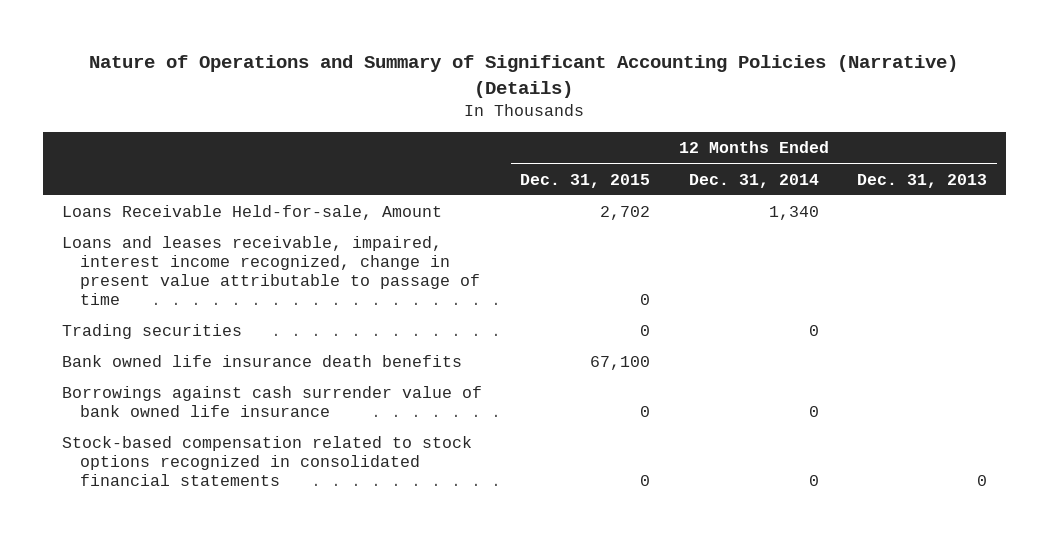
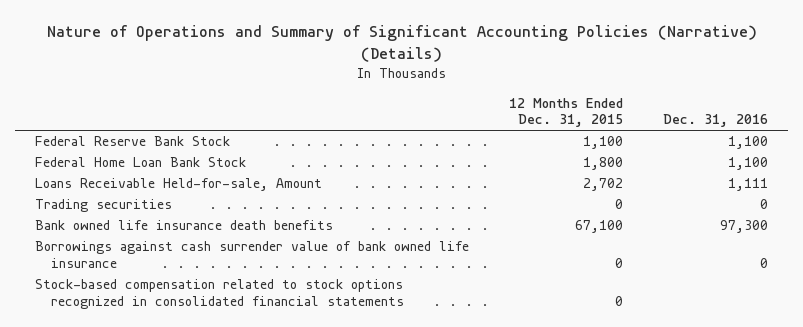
[688,173,819,188] Dec. 31, 2014 -> none
[857,173,988,188] Dec. 31, 2013 -> none
none -> [663,114,769,128] Dec. 31, 2016
none -> [35,136,231,147] Federal Reserve Bank Stock
none -> [35,157,247,168] Federal Home Loan Bank Stock
[61,236,480,305] Loans and leases receivable, impaired, interest income recognized, change in present value attributable to passage of time -> none

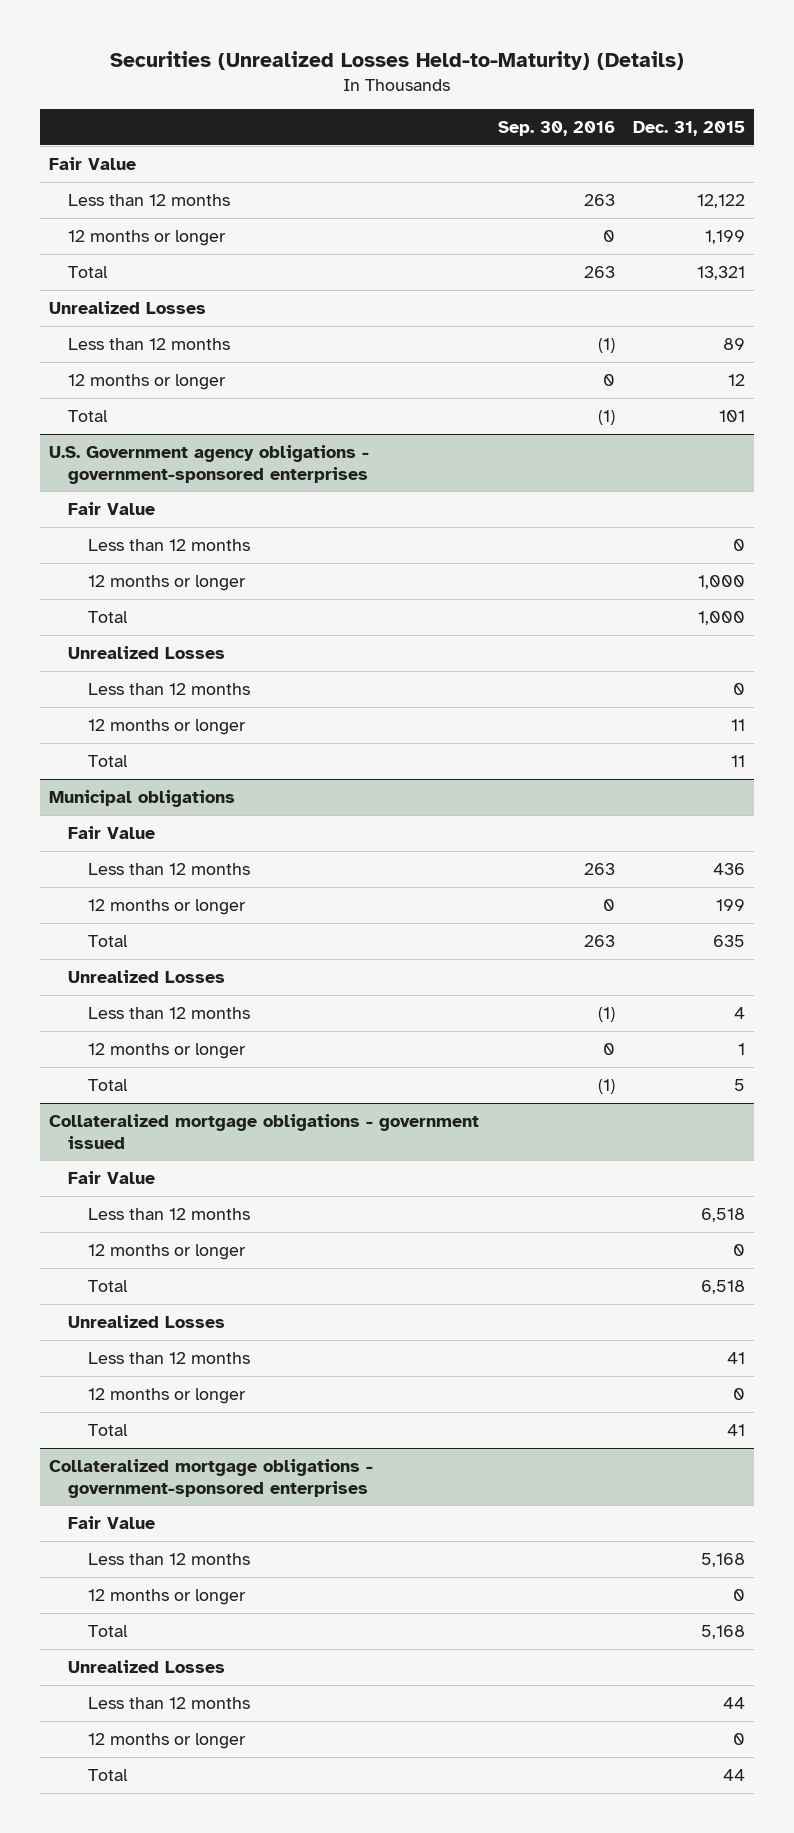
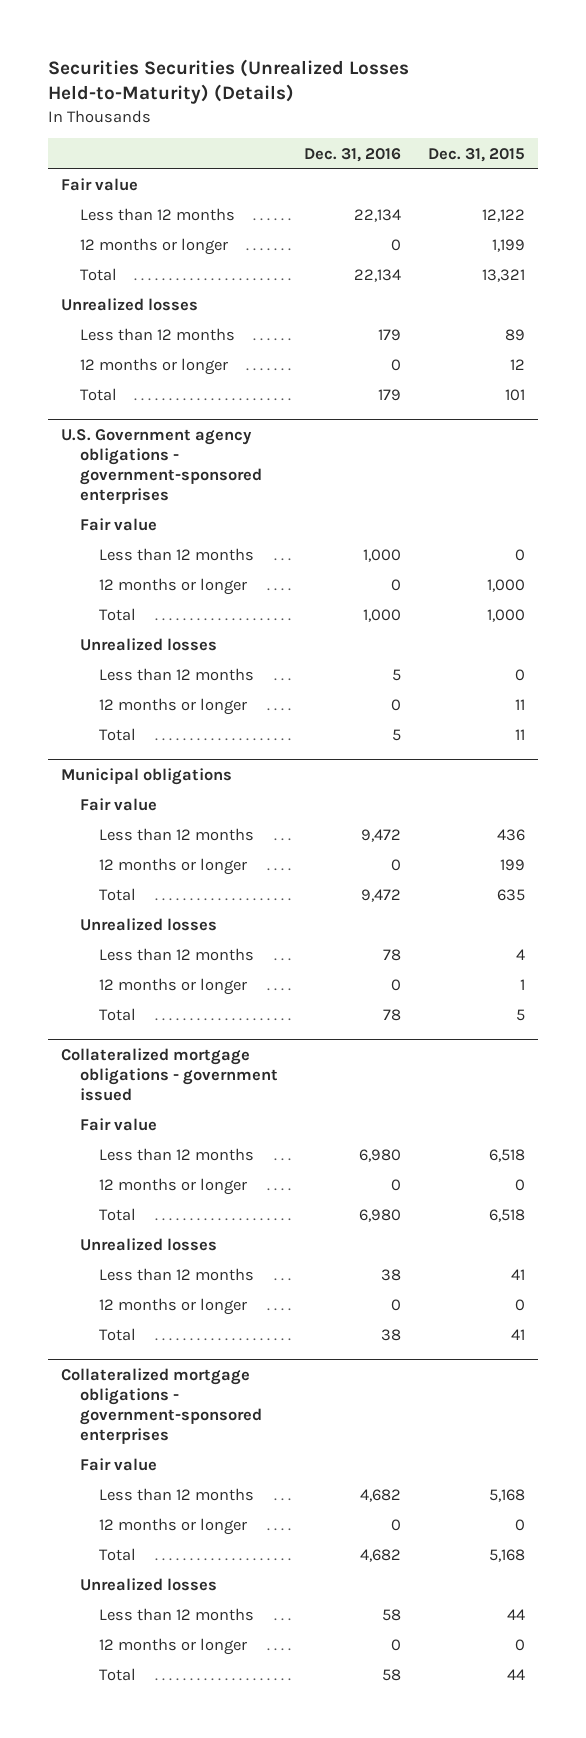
[110,51,685,71] Securities (Unrealized Losses Held-to-Maturity) (Details) -> [47,58,409,105] Securities Securities (Unrealized Losses Held-to-Maturity) (Details)
[497,120,615,136] Sep. 30, 2016 -> none
none -> [304,147,402,162] Dec. 31, 2016
[49,156,137,170] Fair Value -> [61,178,139,192] Fair value
[49,300,207,314] Unrealized Losses -> [61,298,199,312] Unrealized losses
[68,501,156,515] Fair Value -> [79,518,157,532] Fair value
[68,645,226,659] Unrealized Losses -> [79,638,217,652] Unrealized losses
[68,825,156,839] Fair Value -> [79,798,157,812] Fair value
[68,969,226,983] Unrealized Losses -> [79,918,217,932] Unrealized losses
[68,1170,156,1184] Fair Value -> [79,1118,157,1132] Fair value
[68,1314,226,1328] Unrealized Losses -> [79,1238,217,1252] Unrealized losses
[68,1515,156,1529] Fair Value -> [79,1458,157,1472] Fair value
[68,1659,226,1673] Unrealized Losses -> [79,1578,217,1592] Unrealized losses

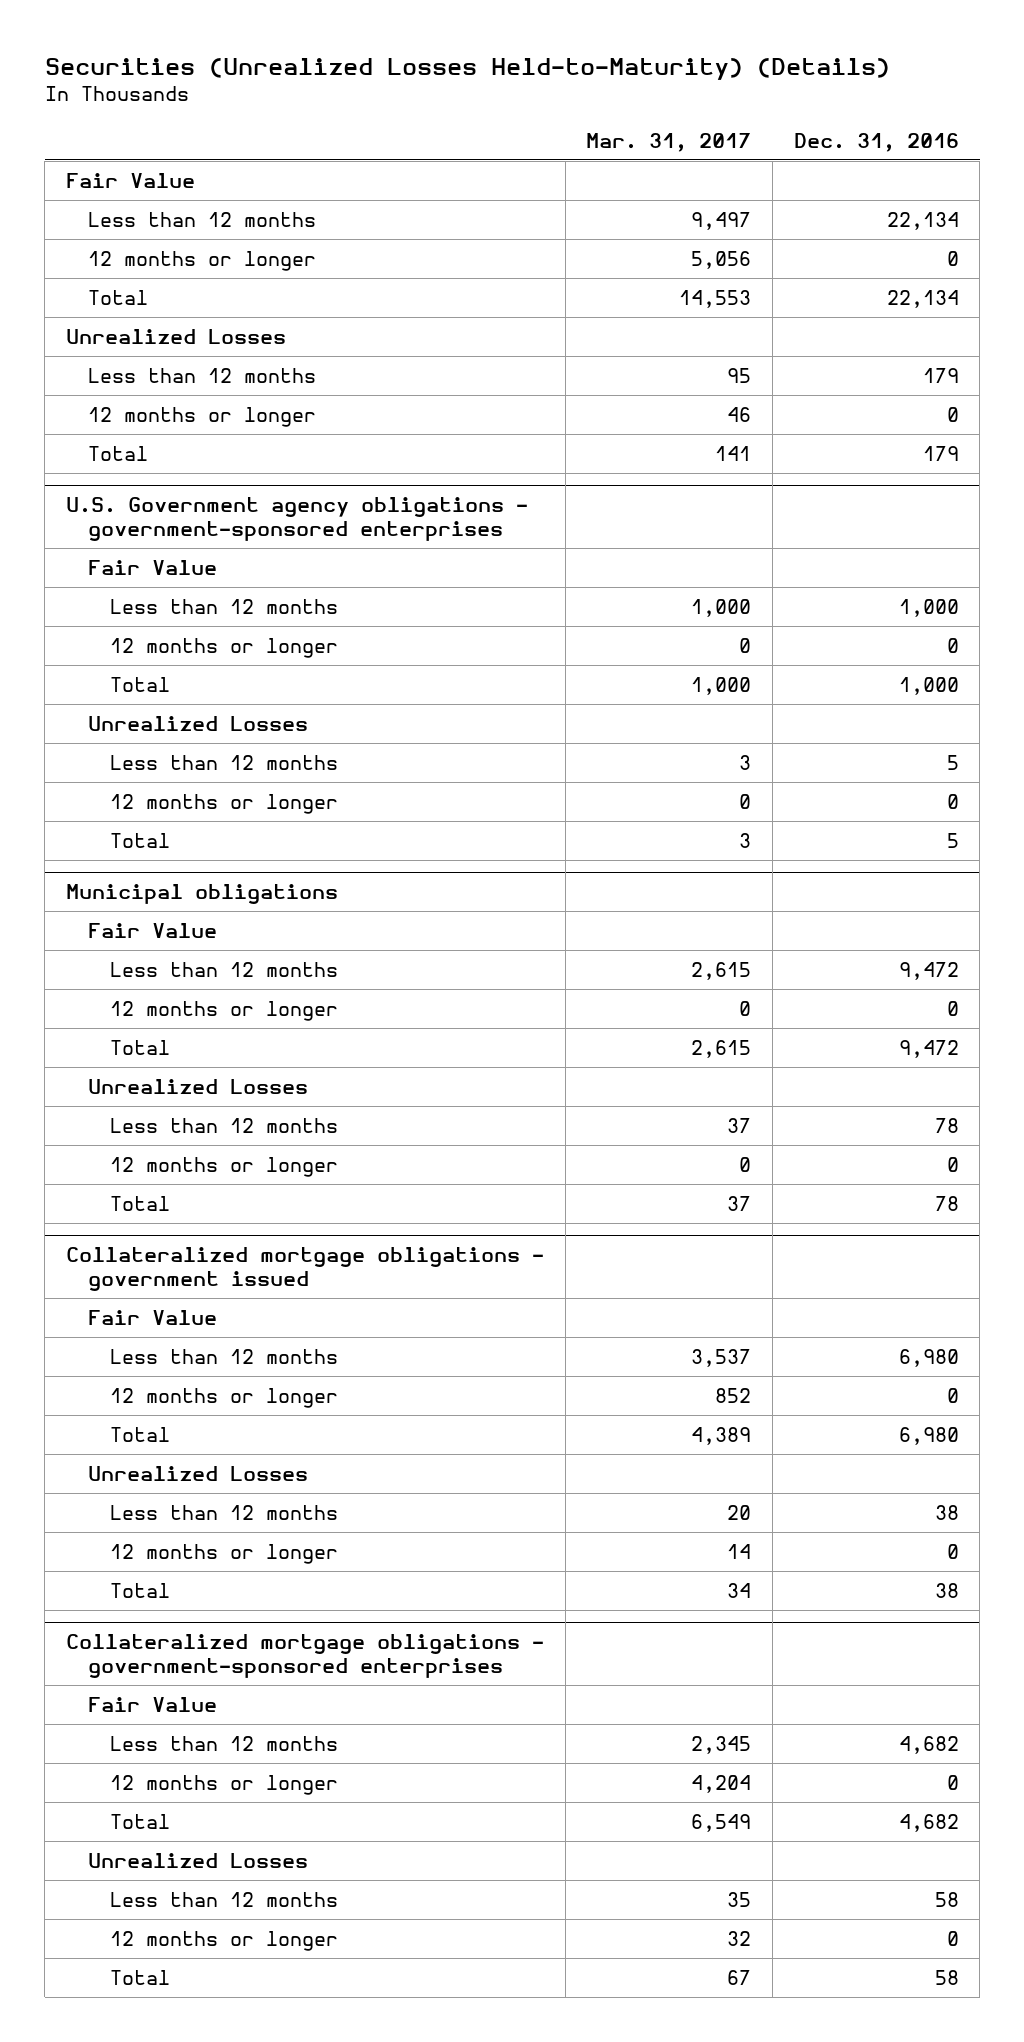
[47,58,409,105] Securities Securities (Unrealized Losses Held-to-Maturity) (Details) -> [44,57,890,80] Securities (Unrealized Losses Held-to-Maturity) (Details)
[427,147,525,162] Dec. 31, 2015 -> none
none -> [586,132,752,152] Mar. 31, 2017
[61,178,139,192] Fair value -> [65,172,195,188] Fair Value
[61,298,199,312] Unrealized losses -> [65,328,286,344] Unrealized Losses
[79,518,157,532] Fair value -> [88,559,218,575] Fair Value
[79,638,217,652] Unrealized losses -> [88,715,309,731] Unrealized Losses
[79,798,157,812] Fair value -> [88,922,218,938] Fair Value
[79,918,217,932] Unrealized losses -> [88,1078,309,1094] Unrealized Losses
[79,1118,157,1132] Fair value -> [88,1309,218,1325] Fair Value
[79,1238,217,1252] Unrealized losses -> [88,1465,309,1481] Unrealized Losses
[79,1458,157,1472] Fair value -> [88,1696,218,1712] Fair Value
[79,1578,217,1592] Unrealized losses -> [88,1852,309,1868] Unrealized Losses

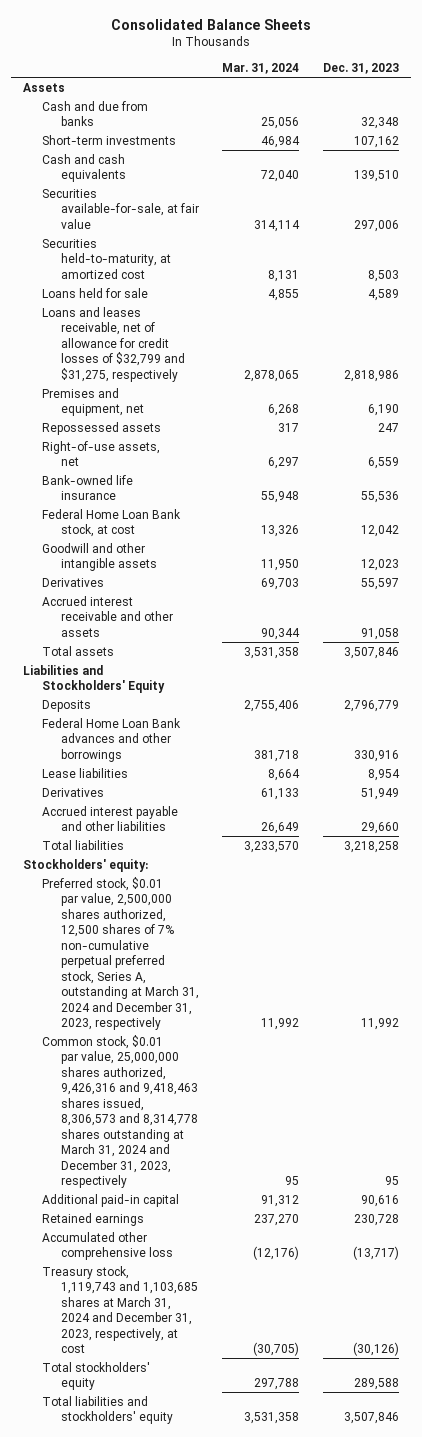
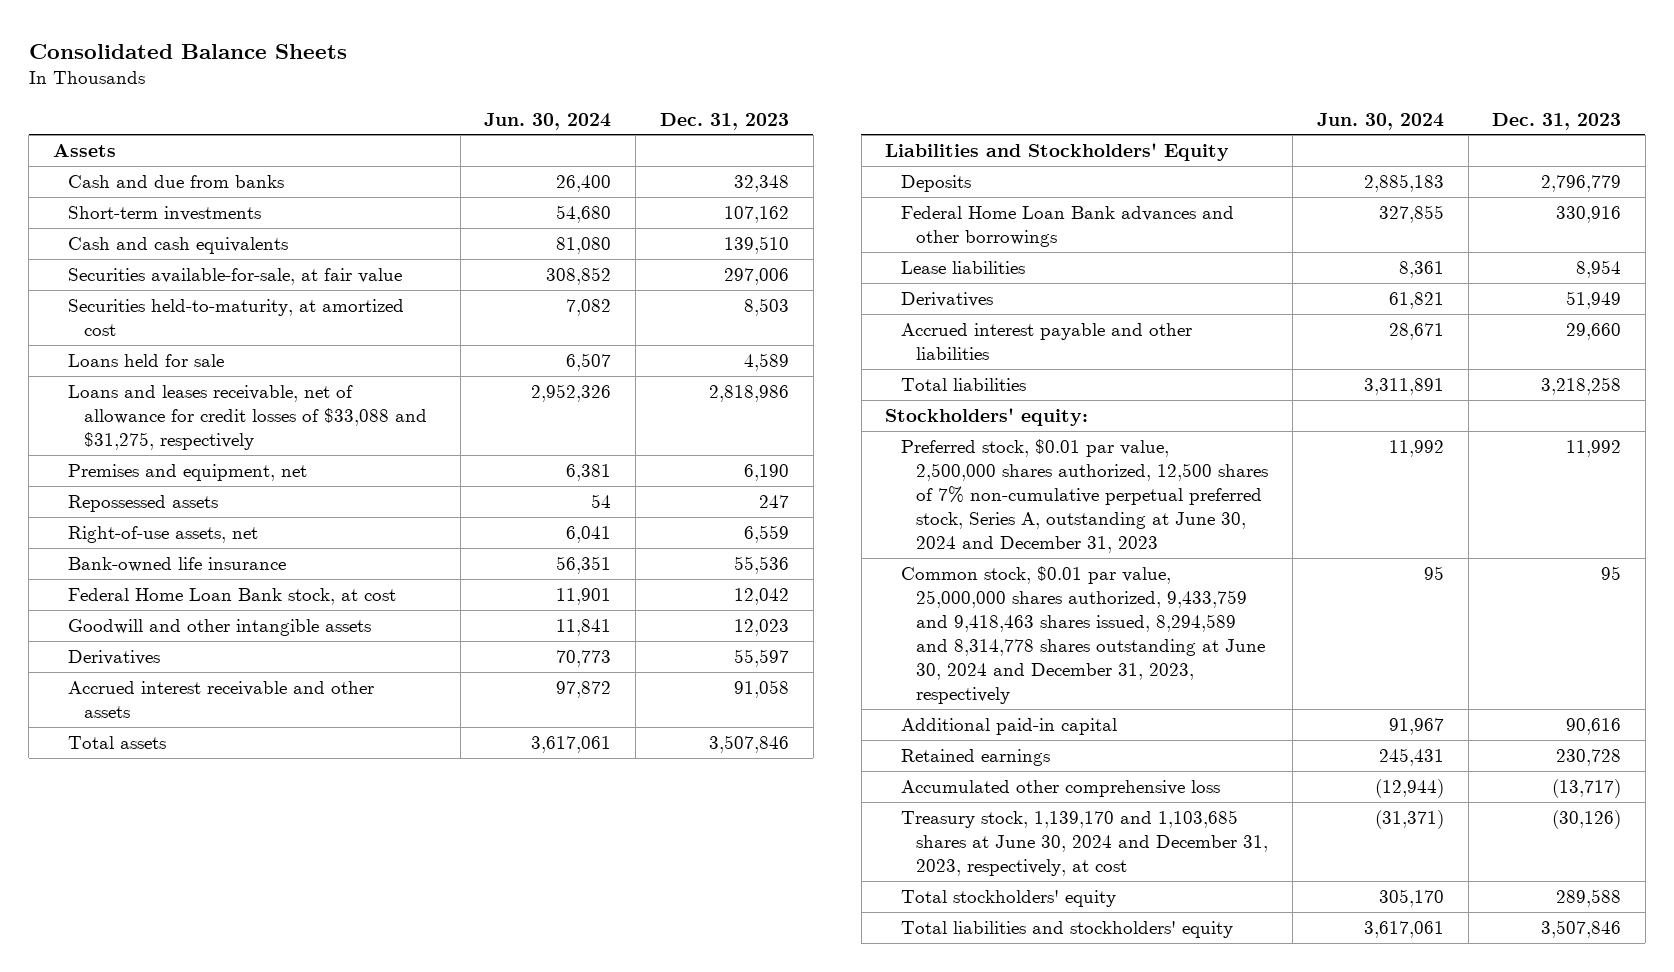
[222,63,300,75] Mar. 31, 2024 -> none
none -> [484,112,612,130] Jun. 30, 2024
[41,306,185,382] Loans and leases receivable, net of allowance for credit losses of $32,799 and $31,275, respectively -> [68,384,427,451] Loans and leases receivable, net of allowance for credit losses of $33,088 and $31,275, respectively
[41,876,199,1031] Preferred stock, $0.01 par value, 2,500,000 shares authorized, 12,500 shares of 7% non-cumulative perpetual preferred stock, Series A, outstanding at March 31, 2024 and December 31, 2023, respectively -> [900,438,1269,554] Preferred stock, $0.01 par value, 2,500,000 shares authorized, 12,500 shares of 7% non-cumulative perpetual preferred stock, Series A, outstanding at June 30, 2024 and December 31, 2023
[41,1034,198,1189] Common stock, $0.01 par value, 25,000,000 shares authorized, 9,426,316 and 9,418,463 shares issued, 8,306,573 and 8,314,778 shares outstanding at March 31, 2024 and December 31, 2023, respectively -> [900,565,1266,705] Common stock, $0.01 par value, 25,000,000 shares authorized, 9,433,759 and 9,418,463 shares issued, 8,294,589 and 8,314,778 shares outstanding at June 30, 2024 and December 31, 2023, respectively
[41,1265,198,1354] Treasury stock, 1,119,743 and 1,103,685 shares at March 31, 2024 and December 31, 2023, respectively, at cost -> [900,809,1269,877] Treasury stock, 1,139,170 and 1,103,685 shares at June 30, 2024 and December 31, 2023, respectively, at cost

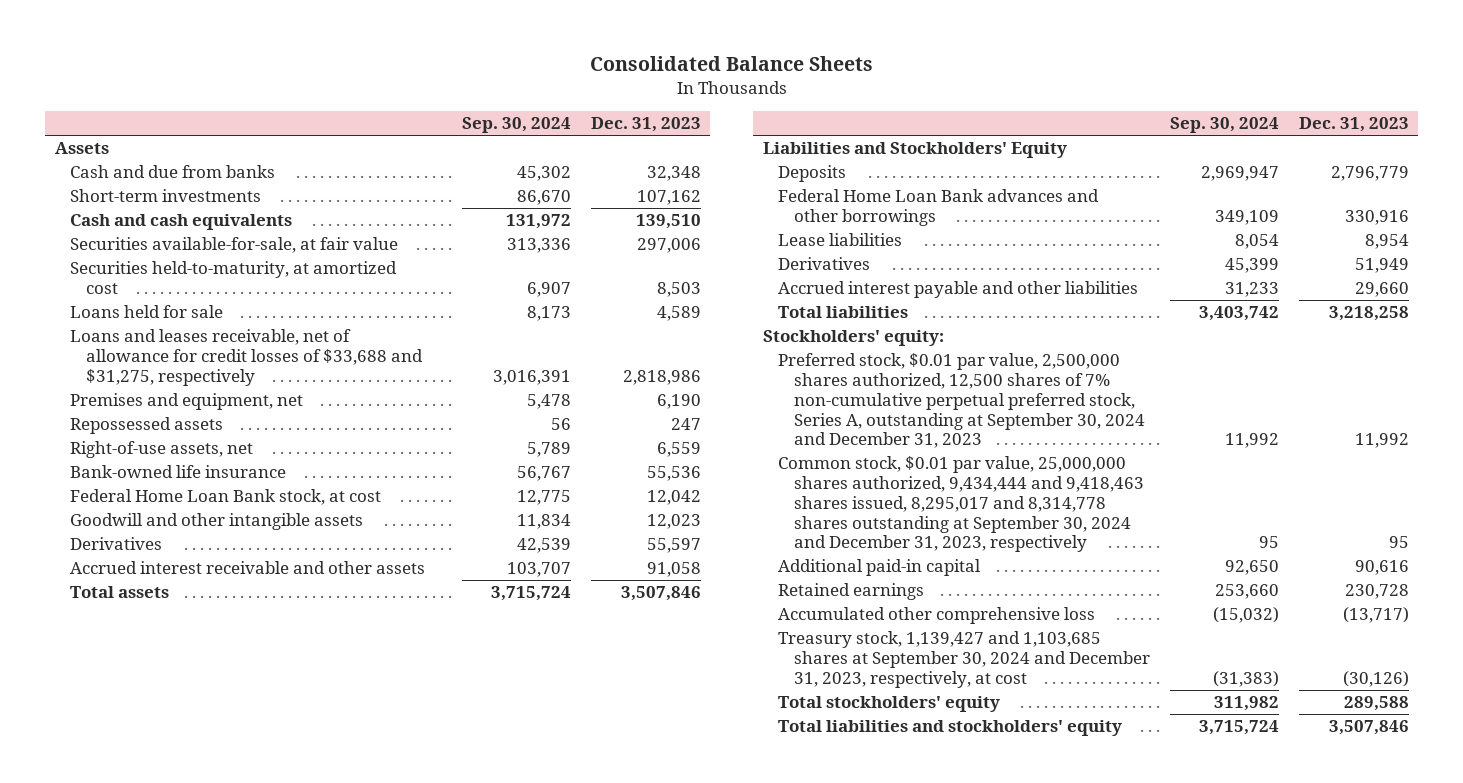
[484,112,612,130] Jun. 30, 2024 -> none
none -> [461,117,571,134] Sep. 30, 2024
[68,384,427,451] Loans and leases receivable, net of allowance for credit losses of $33,088 and $31,275, respectively -> [70,329,424,386] Loans and leases receivable, net of allowance for credit losses of $33,688 and $31,275, respectively
[900,438,1269,554] Preferred stock, $0.01 par value, 2,500,000 shares authorized, 12,500 shares of 7% non-cumulative perpetual preferred stock, Series A, outstanding at June 30, 2024 and December 31, 2023 -> [778,353,1146,449] Preferred stock, $0.01 par value, 2,500,000 shares authorized, 12,500 shares of 7% non-cumulative perpetual preferred stock, Series A, outstanding at September 30, 2024 and December 31, 2023
[900,565,1266,705] Common stock, $0.01 par value, 25,000,000 shares authorized, 9,433,759 and 9,418,463 shares issued, 8,294,589 and 8,314,778 shares outstanding at June 30, 2024 and December 31, 2023, respectively -> [778,456,1145,553] Common stock, $0.01 par value, 25,000,000 shares authorized, 9,434,444 and 9,418,463 shares issued, 8,295,017 and 8,314,778 shares outstanding at September 30, 2024 and December 31, 2023, respectively
[900,809,1269,877] Treasury stock, 1,139,170 and 1,103,685 shares at June 30, 2024 and December 31, 2023, respectively, at cost -> [778,631,1151,688] Treasury stock, 1,139,427 and 1,103,685 shares at September 30, 2024 and December 31, 2023, respectively, at cost

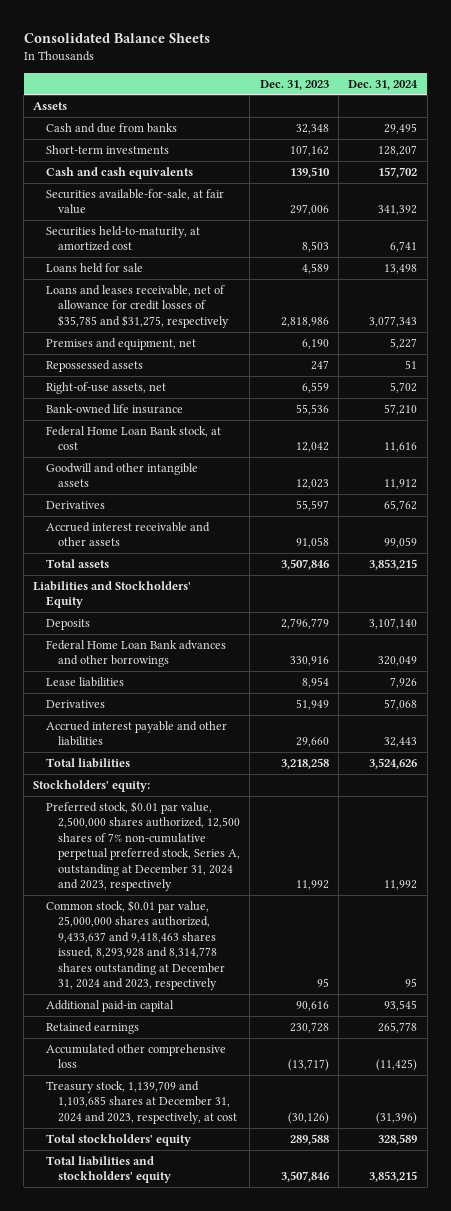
[461,117,571,134] Sep. 30, 2024 -> none
none -> [348,79,419,90] Dec. 31, 2024
[70,329,424,386] Loans and leases receivable, net of allowance for credit losses of $33,688 and $31,275, respectively -> [45,284,229,328] Loans and leases receivable, net of allowance for credit losses of $35,785 and $31,275, respectively
[778,353,1146,449] Preferred stock, $0.01 par value, 2,500,000 shares authorized, 12,500 shares of 7% non-cumulative perpetual preferred stock, Series A, outstanding at September 30, 2024 and December 31, 2023 -> [45,800,240,892] Preferred stock, $0.01 par value, 2,500,000 shares authorized, 12,500 shares of 7% non-cumulative perpetual preferred stock, Series A, outstanding at December 31, 2024 and 2023, respectively
[778,456,1145,553] Common stock, $0.01 par value, 25,000,000 shares authorized, 9,434,444 and 9,418,463 shares issued, 8,295,017 and 8,314,778 shares outstanding at September 30, 2024 and December 31, 2023, respectively -> [45,899,225,991] Common stock, $0.01 par value, 25,000,000 shares authorized, 9,433,637 and 9,418,463 shares issued, 8,293,928 and 8,314,778 shares outstanding at December 31, 2024 and 2023, respectively
[778,631,1151,688] Treasury stock, 1,139,427 and 1,103,685 shares at September 30, 2024 and December 31, 2023, respectively, at cost -> [45,1080,237,1124] Treasury stock, 1,139,709 and 1,103,685 shares at December 31, 2024 and 2023, respectively, at cost

